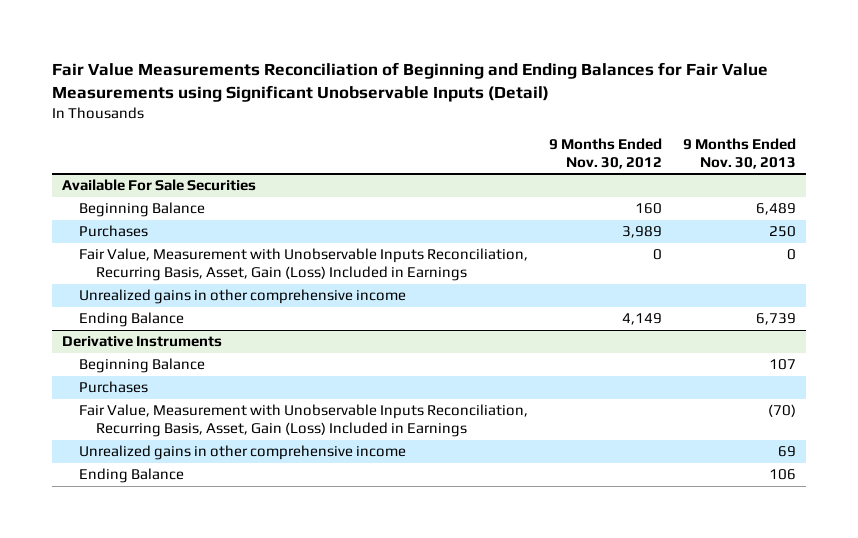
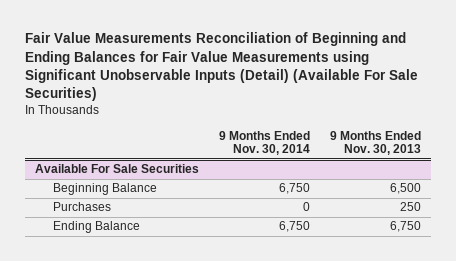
[51,61,768,102] Fair Value Measurements Reconciliation of Beginning and Ending Balances for Fair Value Measurements using Significant Unobservable Inputs (Detail) -> [25,32,419,102] Fair Value Measurements Reconciliation of Beginning and Ending Balances for Fair Value Measurements using Significant Unobservable Inputs (Detail) (Available For Sale Securities)
[549,138,663,169] 9 Months Ended Nov. 30, 2012 -> none
none -> [219,130,311,156] 9 Months Ended Nov. 30, 2014
[755,203,796,216] 6,489 -> [390,183,422,195] 6,500
[79,248,529,281] Fair Value, Measurement with Unobservable Inputs Reconciliation, Recurring Basis, Asset, Gain (Loss) Included in Earnings -> none
[79,289,407,305] Unrealized gains in other comprehensive income -> none
[62,336,223,348] Derivative Instruments -> none
[79,358,206,374] Beginning Balance -> none
[79,381,149,394] Purchases -> none
[79,404,529,437] Fair Value, Measurement with Unobservable Inputs Reconciliation, Recurring Basis, Asset, Gain (Loss) Included in Earnings -> none
[79,445,407,461] Unrealized gains in other comprehensive income -> none
[79,468,185,484] Ending Balance -> none
[755,313,796,326] 6,739 -> [390,221,422,233] 6,750

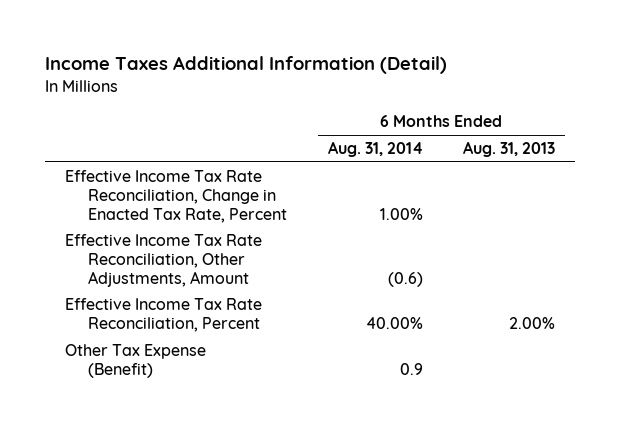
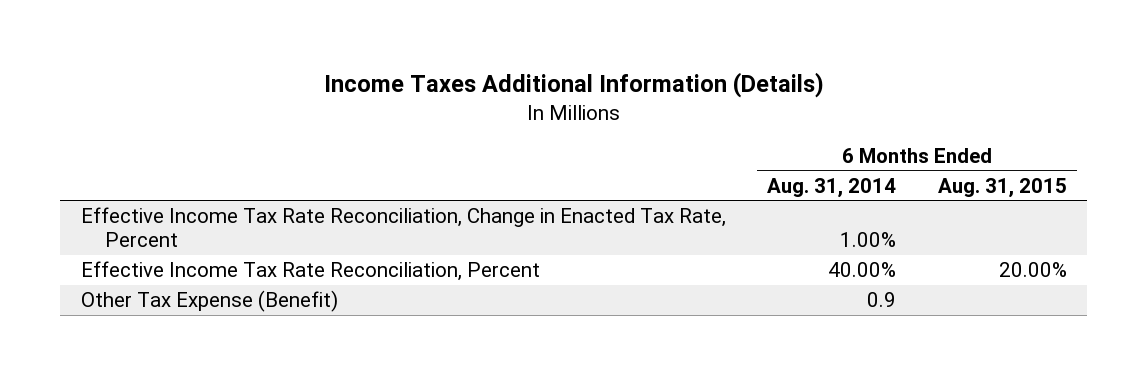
[45,56,448,75] Income Taxes Additional Information (Detail) -> [323,72,824,99] Income Taxes Additional Information (Details)
[462,141,555,158] Aug. 31, 2013 -> none
none -> [937,177,1067,198] Aug. 31, 2015
[65,234,263,287] Effective Income Tax Rate Reconciliation, Other Adjustments, Amount -> none

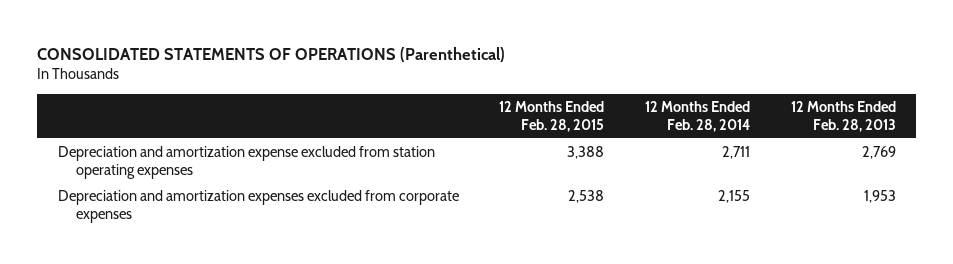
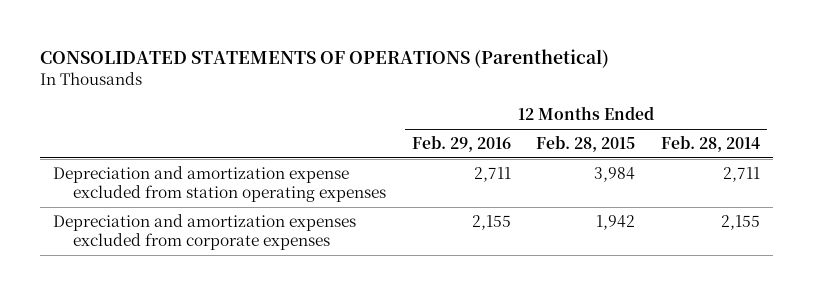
[790,100,896,133] 12 Months Ended Feb. 28, 2013 -> none
none -> [411,134,511,152] Feb. 29, 2016
[567,145,605,159] 3,388 -> [594,166,636,182] 3,984
[568,189,605,203] 2,538 -> [596,214,636,230] 1,942

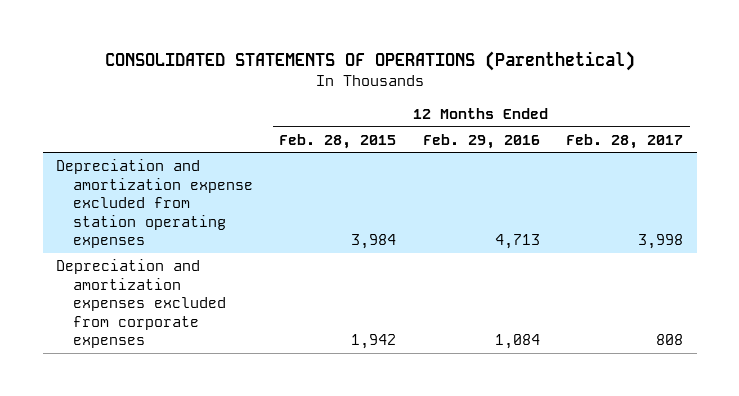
[661,134,761,152] Feb. 28, 2014 -> none
none -> [566,133,684,149] Feb. 28, 2017
[473,166,511,182] 2,711 -> [494,233,540,249] 4,713
[471,214,511,230] 2,155 -> [494,333,540,349] 1,084

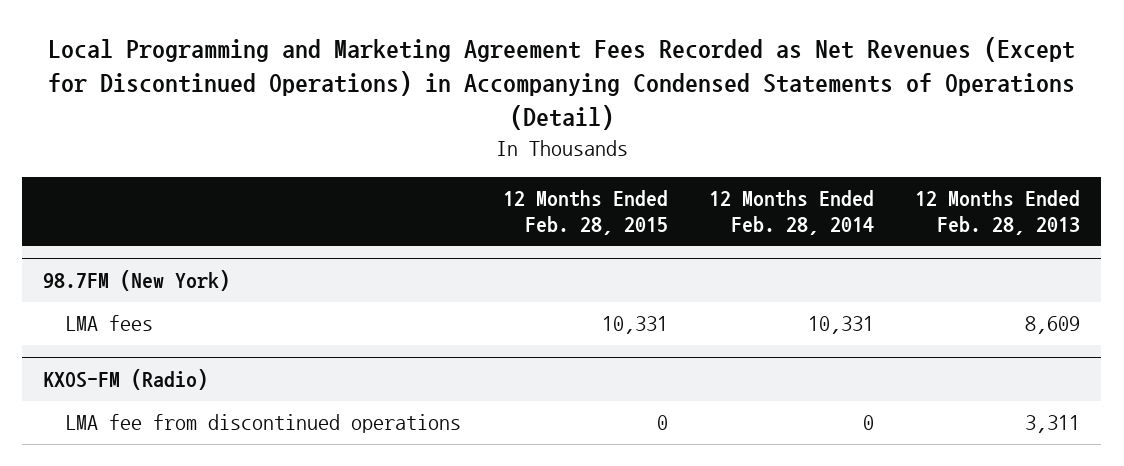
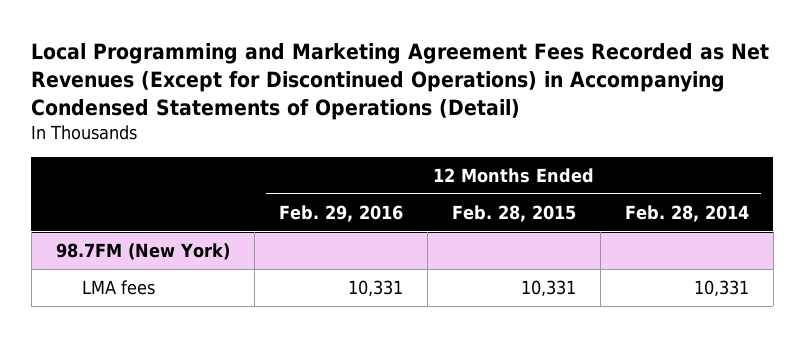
[915,190,1081,235] 12 Months Ended Feb. 28, 2013 -> none
none -> [278,204,403,222] Feb. 29, 2016
[43,369,209,391] KXOS-FM (Radio) -> none
[65,414,462,434] LMA fee from discontinued operations -> none

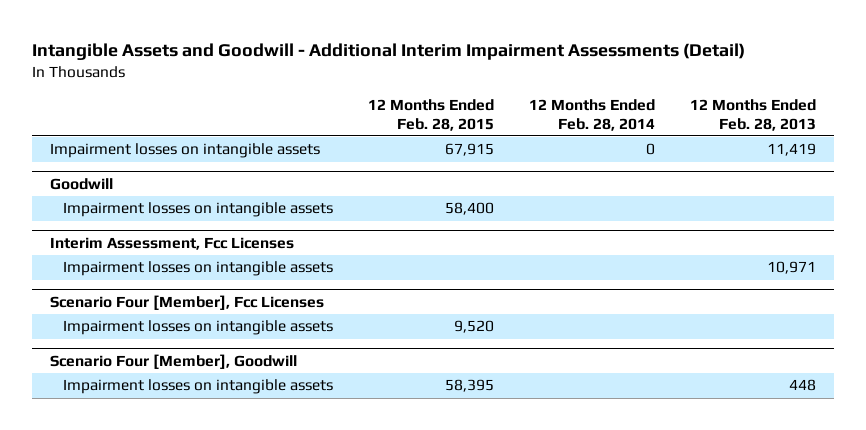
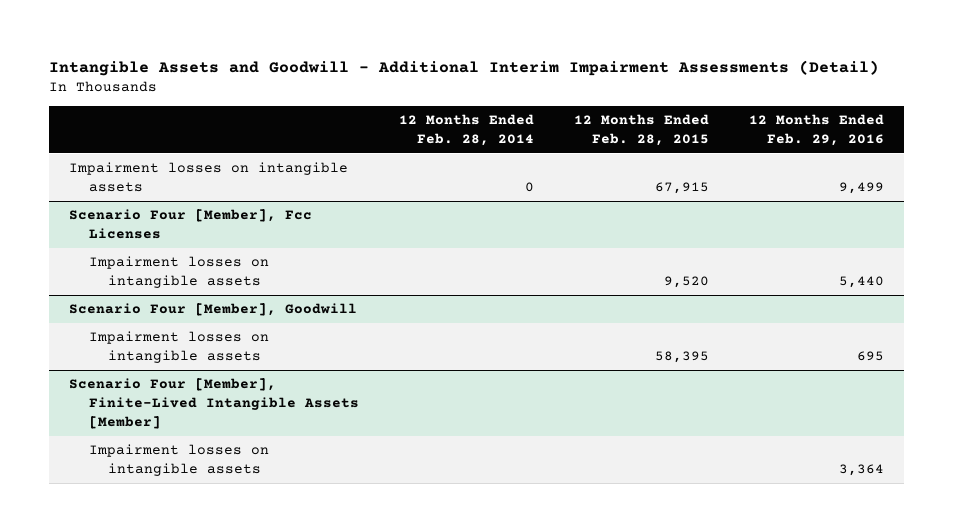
[690,99,817,131] 12 Months Ended Feb. 28, 2013 -> none
none -> [749,114,885,146] 12 Months Ended Feb. 29, 2016
[49,177,113,190] Goodwill -> none
[63,202,334,218] Impairment losses on intangible assets -> none
[49,236,294,250] Interim Assessment, Fcc Licenses -> none
[63,261,334,277] Impairment losses on intangible assets -> none
none -> [69,378,359,429] Scenario Four [Member], Finite-Lived Intangible Assets [Member]
none -> [88,444,269,477] Impairment losses on intangible assets

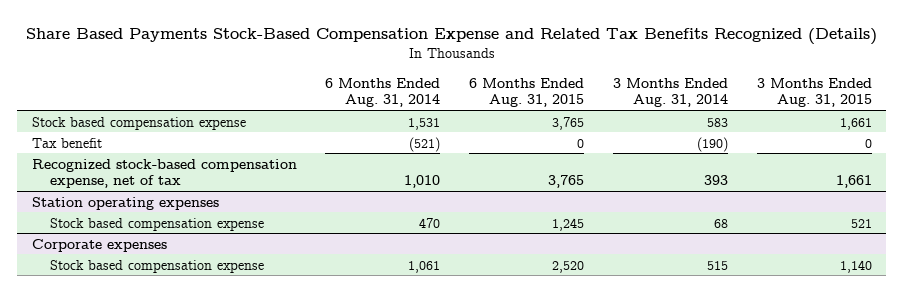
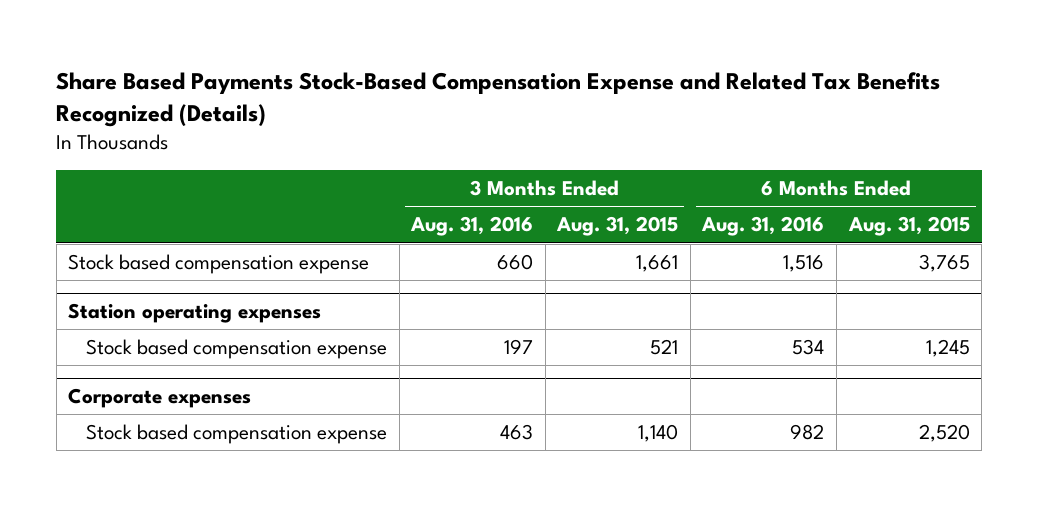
[325,77,441,108] 6 Months Ended Aug. 31, 2014 -> none
[613,77,729,108] 3 Months Ended Aug. 31, 2014 -> none
none -> [410,216,534,237] Aug. 31, 2016
none -> [701,216,825,237] Aug. 31, 2016
[31,137,102,148] Tax benefit -> none
[31,158,297,189] Recognized stock-based compensation expense, net of tax -> none

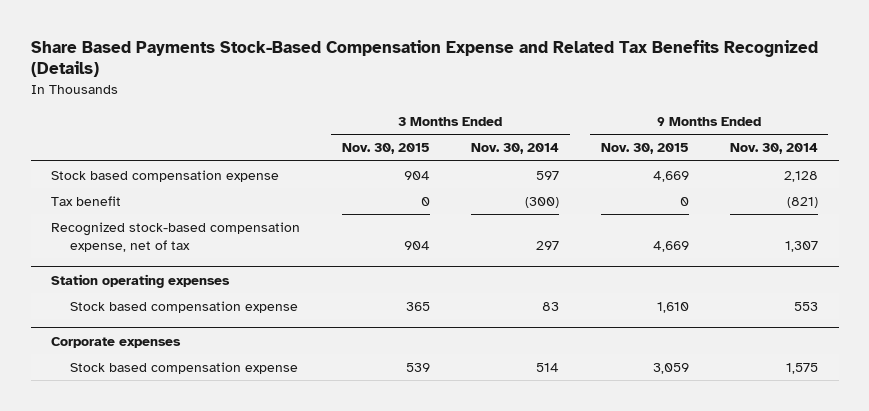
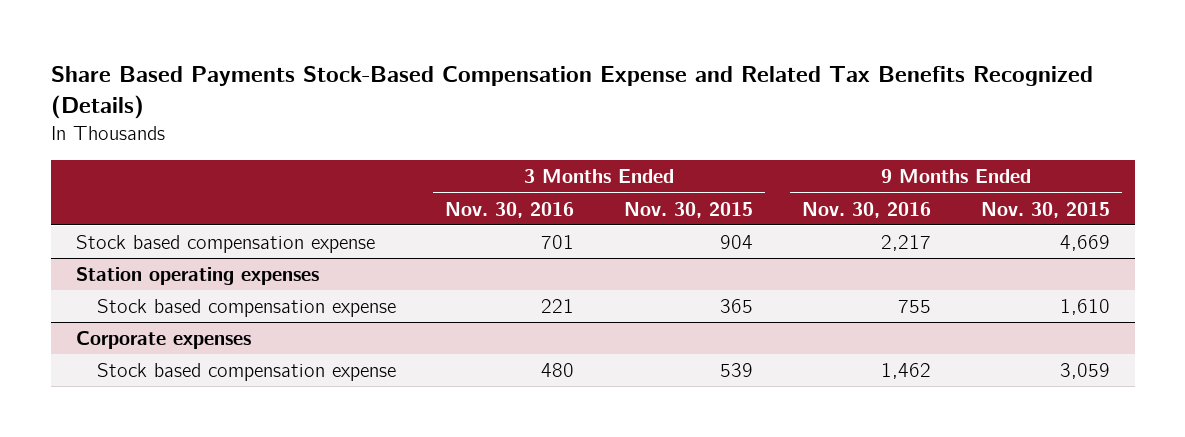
[471,143,560,155] Nov. 30, 2014 -> none
[730,143,819,155] Nov. 30, 2014 -> none
none -> [445,201,575,218] Nov. 30, 2016
none -> [802,201,932,218] Nov. 30, 2016
[51,196,122,207] Tax benefit -> none
[51,222,301,252] Recognized stock-based compensation expense, net of tax -> none

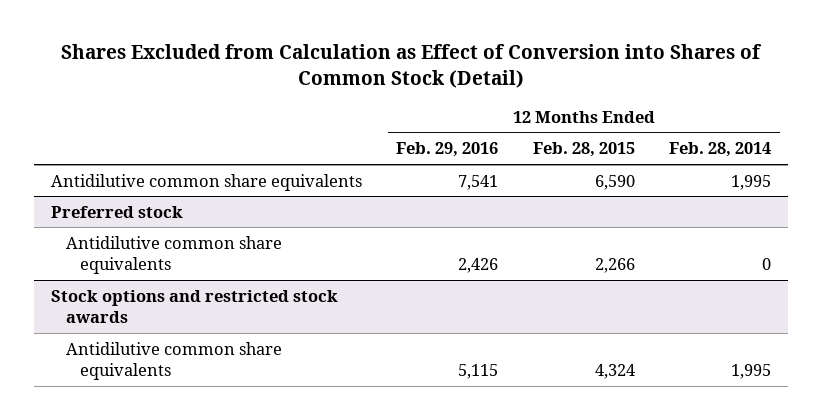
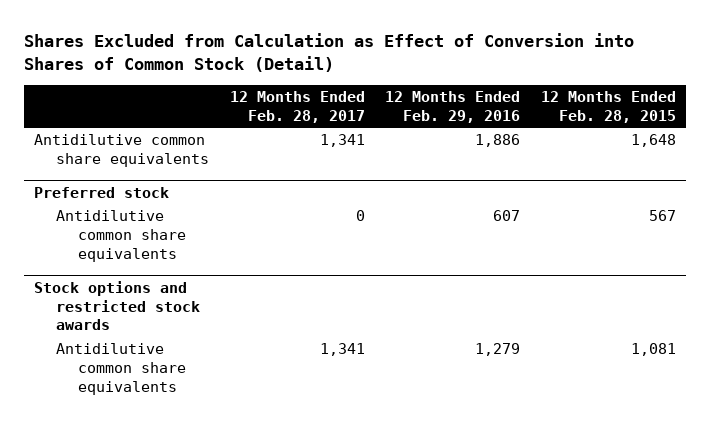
[669,142,772,158] Feb. 28, 2014 -> none
none -> [229,90,365,123] 12 Months Ended Feb. 28, 2017
[458,174,499,190] 7,541 -> [475,134,521,148] 1,886
[594,174,635,190] 6,590 -> [630,134,676,148] 1,648
[458,257,499,273] 2,426 -> [493,210,521,222] 607
[594,257,635,273] 2,266 -> [648,210,676,222] 567
[458,363,499,379] 5,115 -> [475,343,521,357] 1,279
[594,363,635,379] 4,324 -> [630,343,676,357] 1,081

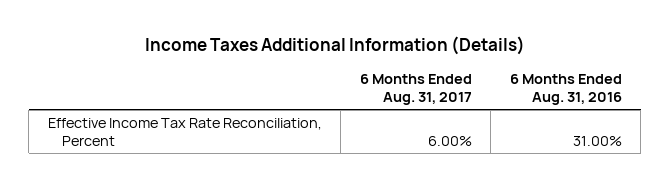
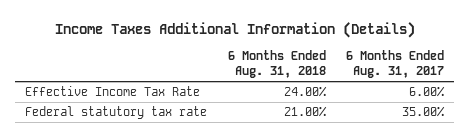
[509,73,622,105] 6 Months Ended Aug. 31, 2016 -> none
none -> [227,50,326,79] 6 Months Ended Aug. 31, 2018
[47,118,322,146] Effective Income Tax Rate Reconciliation, Percent -> [25,86,201,97] Effective Income Tax Rate
none -> [25,106,208,120] Federal statutory tax rate

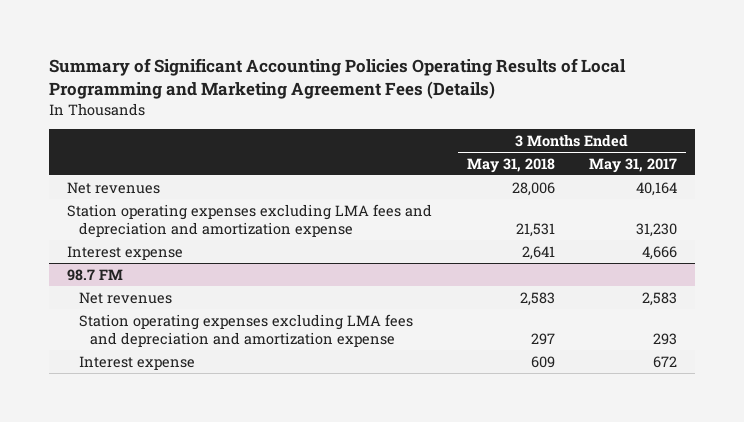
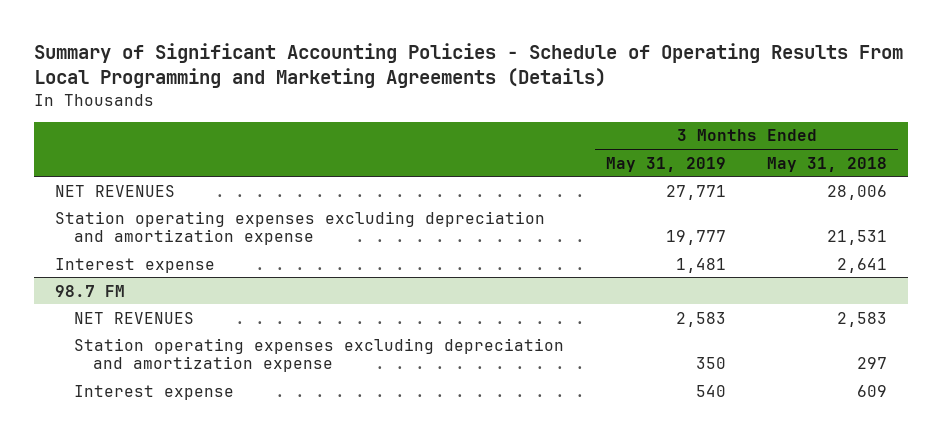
[49,58,627,99] Summary of Significant Accounting Policies Operating Results of Local Programming and Marketing Agreement Fees (Details) -> [33,42,903,88] Summary of Significant Accounting Policies - Schedule of Operating Results From Local Programming and Marketing Agreements (Details)
[589,157,678,173] May 31, 2017 -> none
none -> [605,156,726,172] May 31, 2019
[66,181,160,194] Net revenues -> [54,184,175,197] NET REVENUES
[66,203,432,238] Station operating expenses excluding LMA fees and depreciation and amortization expense -> [54,210,545,246] Station operating expenses excluding depreciation and amortization expense
[78,291,172,304] Net revenues -> [74,311,195,324] NET REVENUES
[78,313,413,348] Station operating expenses excluding LMA fees and depreciation and amortization expense -> [74,337,565,373] Station operating expenses excluding depreciation and amortization expense

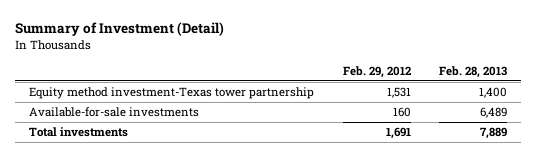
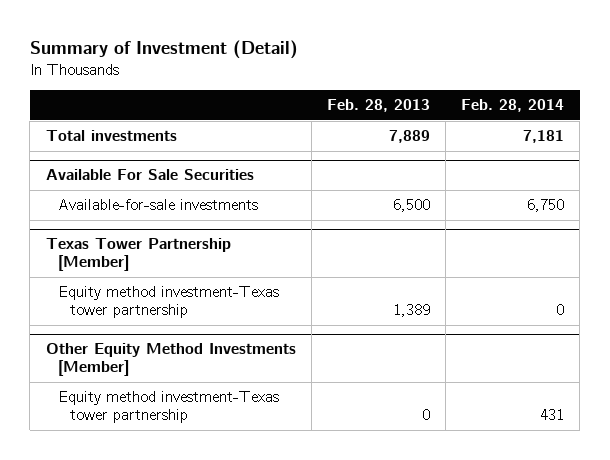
[342,65,411,78] Feb. 29, 2012 -> none
none -> [461,99,565,113] Feb. 28, 2014
[28,87,314,100] Equity method investment-Texas tower partnership -> none
[28,107,199,118] Available-for-sale investments -> none
none -> [45,169,254,181] Available For Sale Securities
none -> [57,199,258,211] Available-for-sale investments
none -> [45,238,231,272] Texas Tower Partnership [Member]
none -> [57,286,279,319] Equity method investment-Texas tower partnership
none -> [45,343,296,377] Other Equity Method Investments [Member]
none -> [57,391,279,424] Equity method investment-Texas tower partnership

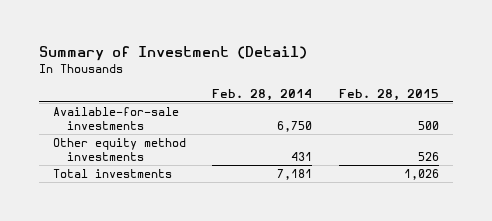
[326,99,430,113] Feb. 28, 2013 -> none
none -> [339,88,440,101] Feb. 28, 2015
[45,169,254,181] Available For Sale Securities -> none
[45,238,231,272] Texas Tower Partnership [Member] -> none
[45,343,296,377] Other Equity Method Investments [Member] -> none
[57,391,279,424] Equity method investment-Texas tower partnership -> none
[57,286,279,319] Equity method investment-Texas tower partnership -> [52,138,186,162] Other equity method investments
[556,304,565,316] 0 -> [291,152,313,162] 431
[45,130,177,142] Total investments -> [52,169,172,179] Total investments

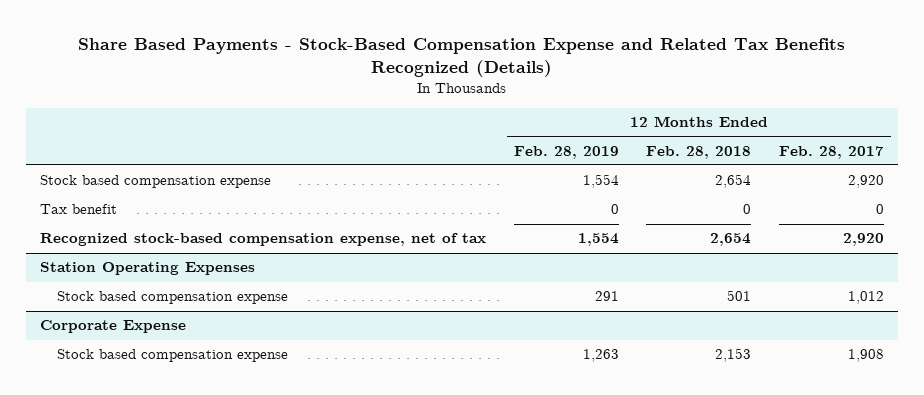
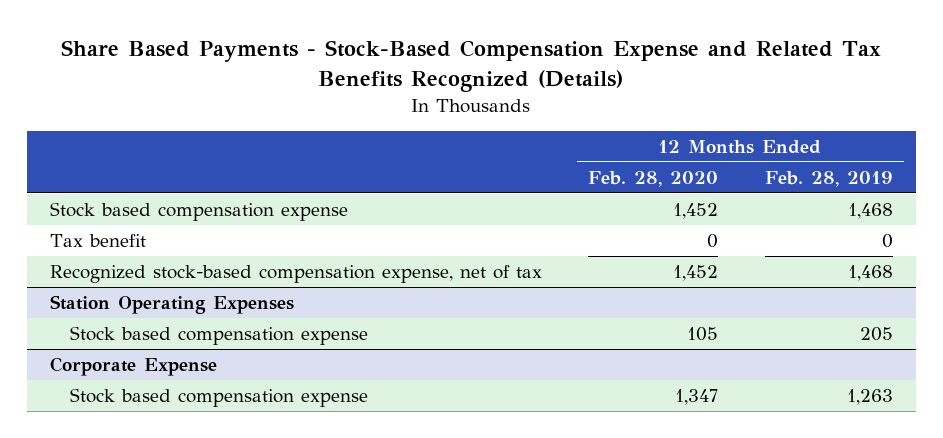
[646,145,752,159] Feb. 28, 2018 -> none
[778,145,884,159] Feb. 28, 2017 -> none
none -> [588,170,719,187] Feb. 28, 2020
[582,174,619,189] 1,554 -> [847,203,893,220] 1,468
[577,233,619,247] 1,554 -> [847,265,893,282] 1,468
[594,291,619,302] 291 -> [859,327,893,342] 205

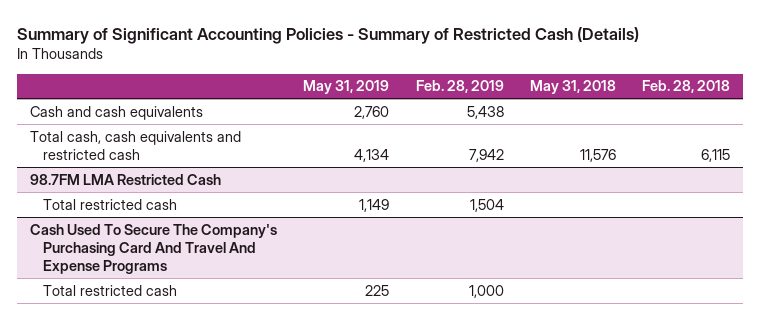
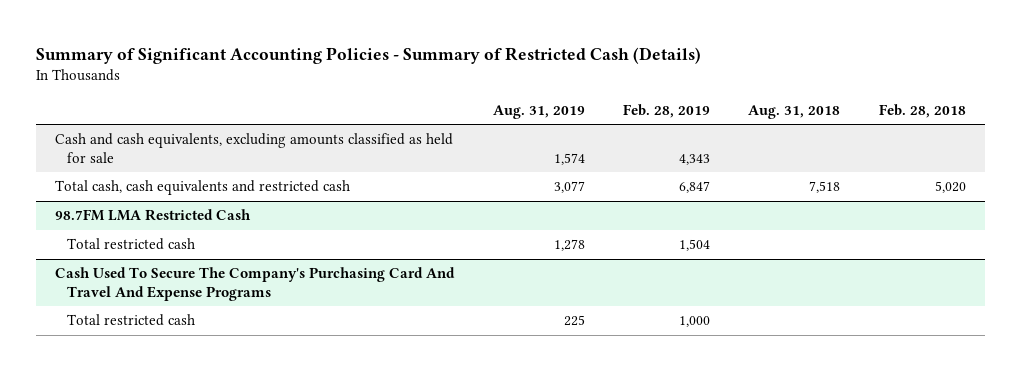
[303,80,390,95] May 31, 2019 -> none
[529,80,616,95] May 31, 2018 -> none
none -> [492,104,585,119] Aug. 31, 2019
none -> [748,104,841,119] Aug. 31, 2018
[30,105,204,120] Cash and cash equivalents -> [55,133,454,163] Cash and cash equivalents, excluding amounts classified as held for sale
[466,105,504,119] 5,438 -> [679,153,711,165] 4,343
[468,148,504,162] 7,942 -> [679,181,711,194] 6,847
[701,148,731,162] 6,115 -> [934,181,966,194] 5,020

